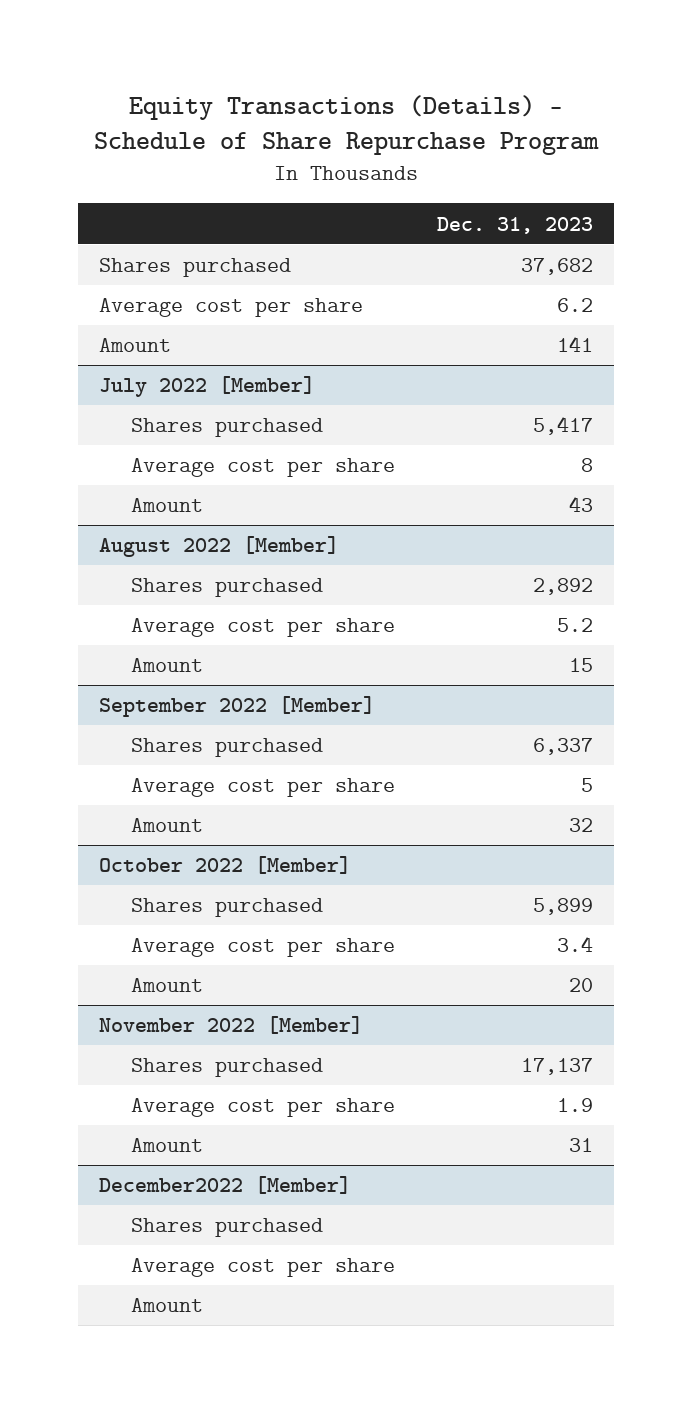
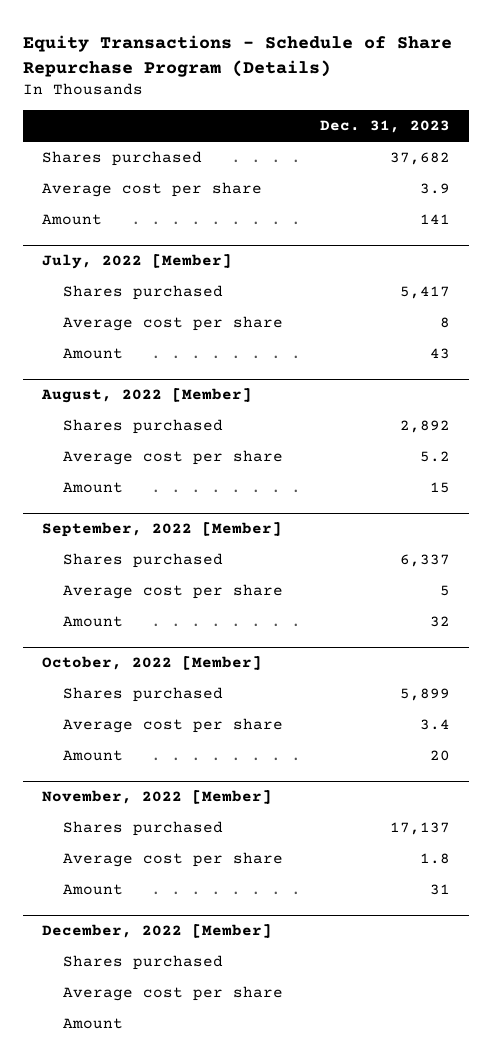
[94,94,600,156] Equity Transactions (Details) - Schedule of Share Repurchase Program -> [23,34,453,77] Equity Transactions - Schedule of Share Repurchase Program (Details)
[556,298,593,313] 6.2 -> [420,183,451,195] 3.9
[99,376,316,398] July 2022 [Member] -> [41,254,232,270] July, 2022 [Member]
[99,536,340,558] August 2022 [Member] -> [40,388,252,404] August, 2022 [Member]
[99,696,376,718] September 2022 [Member] -> [41,522,282,538] September, 2022 [Member]
[99,856,352,875] October 2022 [Member] -> [41,656,262,671] October, 2022 [Member]
[99,1016,364,1035] November 2022 [Member] -> [41,790,272,805] November, 2022 [Member]
[556,1098,593,1113] 1.9 -> [420,853,451,865] 1.8
[99,1176,352,1195] December2022 [Member] -> [41,924,272,939] December, 2022 [Member]

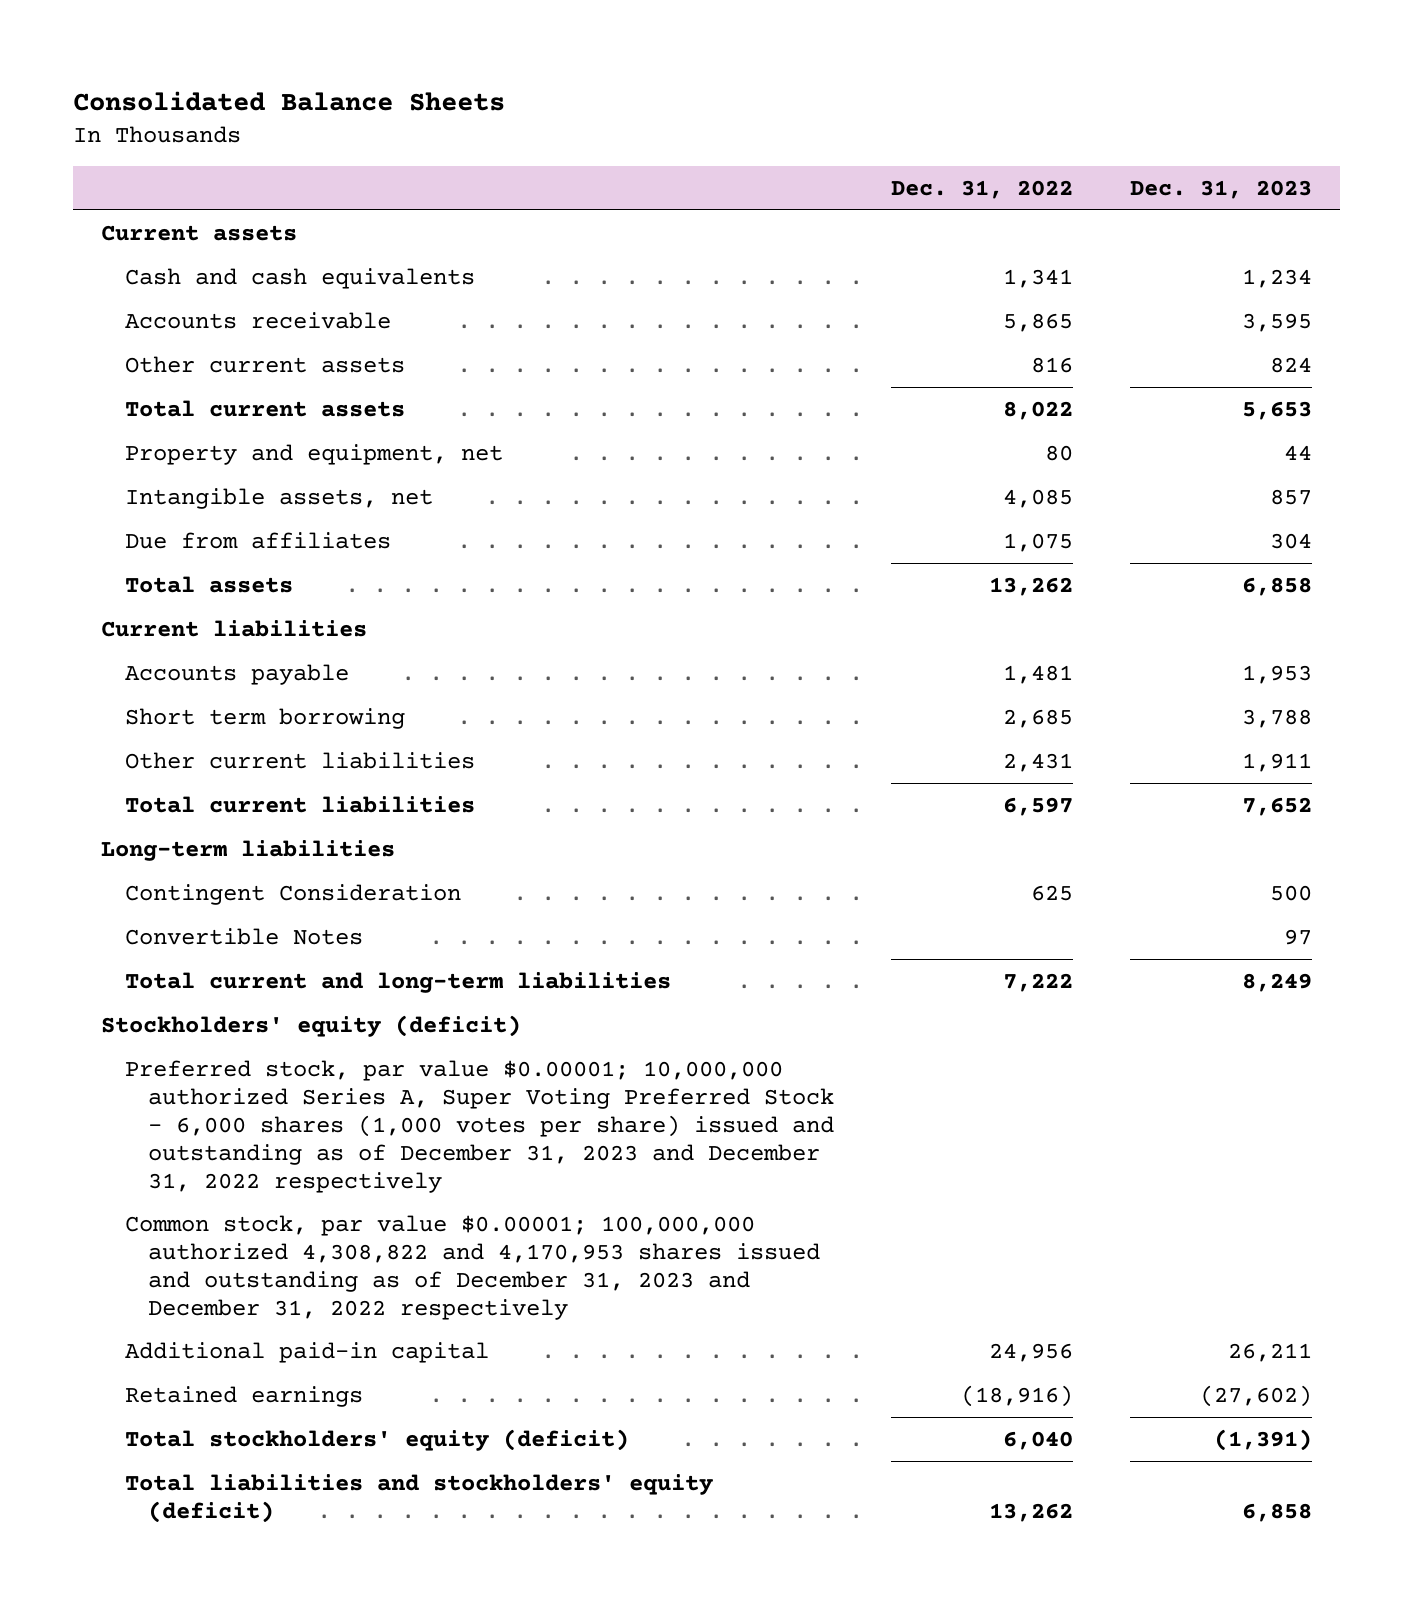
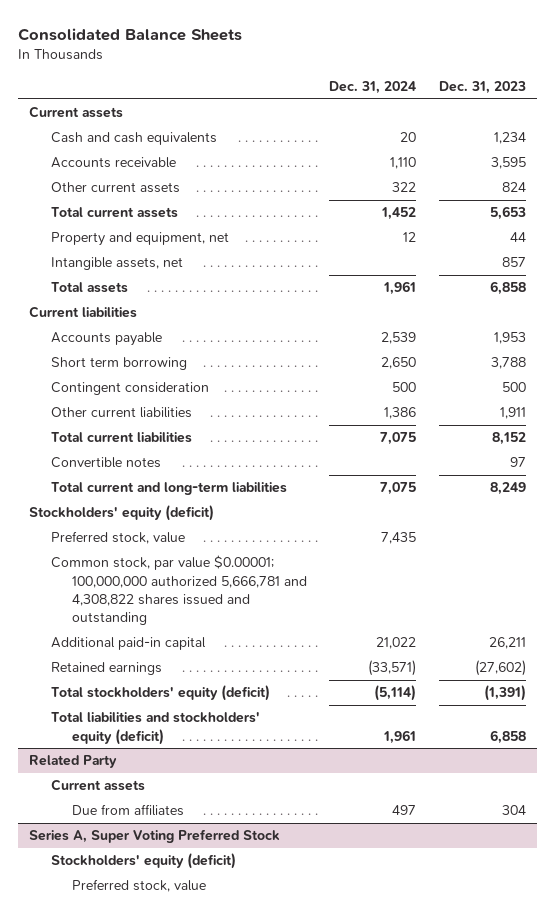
[890,179,1073,199] Dec. 31, 2022 -> none
none -> [329,80,417,94] Dec. 31, 2024
[124,531,391,549] Due from affiliates -> none
none -> [50,382,209,396] Contingent consideration
[101,839,396,861] Long-term liabilities -> none
[124,883,461,905] Contingent Consideration -> none
[1241,796,1312,816] 7,652 -> [491,432,526,446] 8,152
[124,927,363,945] Convertible Notes -> [50,457,161,469] Convertible notes
[124,1059,835,1193] Preferred stock, par value $0.00001; 10,000,000 authorized Series A, Super Voting Preferred Stock - 6,000 shares (1,000 votes per share) issued and outstanding as of December 31, 2023 and December 31, 2022 respectively -> [50,531,185,545] Preferred stock, value
[124,1214,821,1320] Common stock, par value $0.00001; 100,000,000 authorized 4,308,822 and 4,170,953 shares issued and outstanding as of December 31, 2023 and December 31, 2022 respectively -> [50,555,307,625] Common stock, par value $0.00001; 100,000,000 authorized 5,666,781 and 4,308,822 shares issued and outstanding
none -> [29,755,118,769] Related Party
none -> [50,779,145,792] Current assets
none -> [71,804,184,817] Due from affiliates
none -> [29,829,281,844] Series A, Super Voting Preferred Stock
none -> [50,853,236,870] Stockholders' equity (deficit)
none -> [71,879,206,893] Preferred stock, value

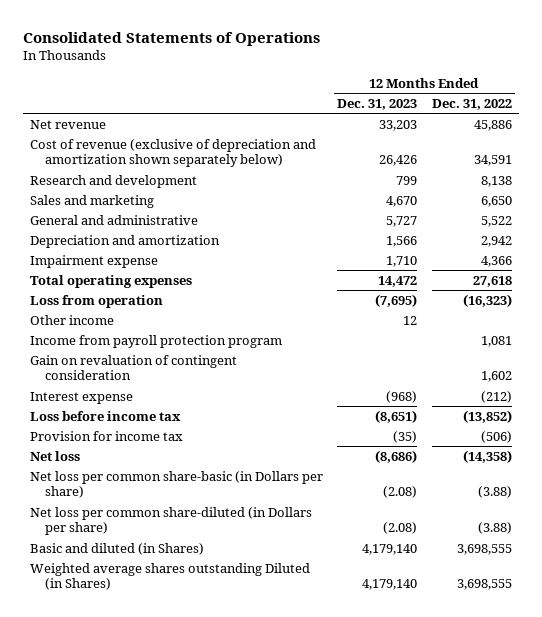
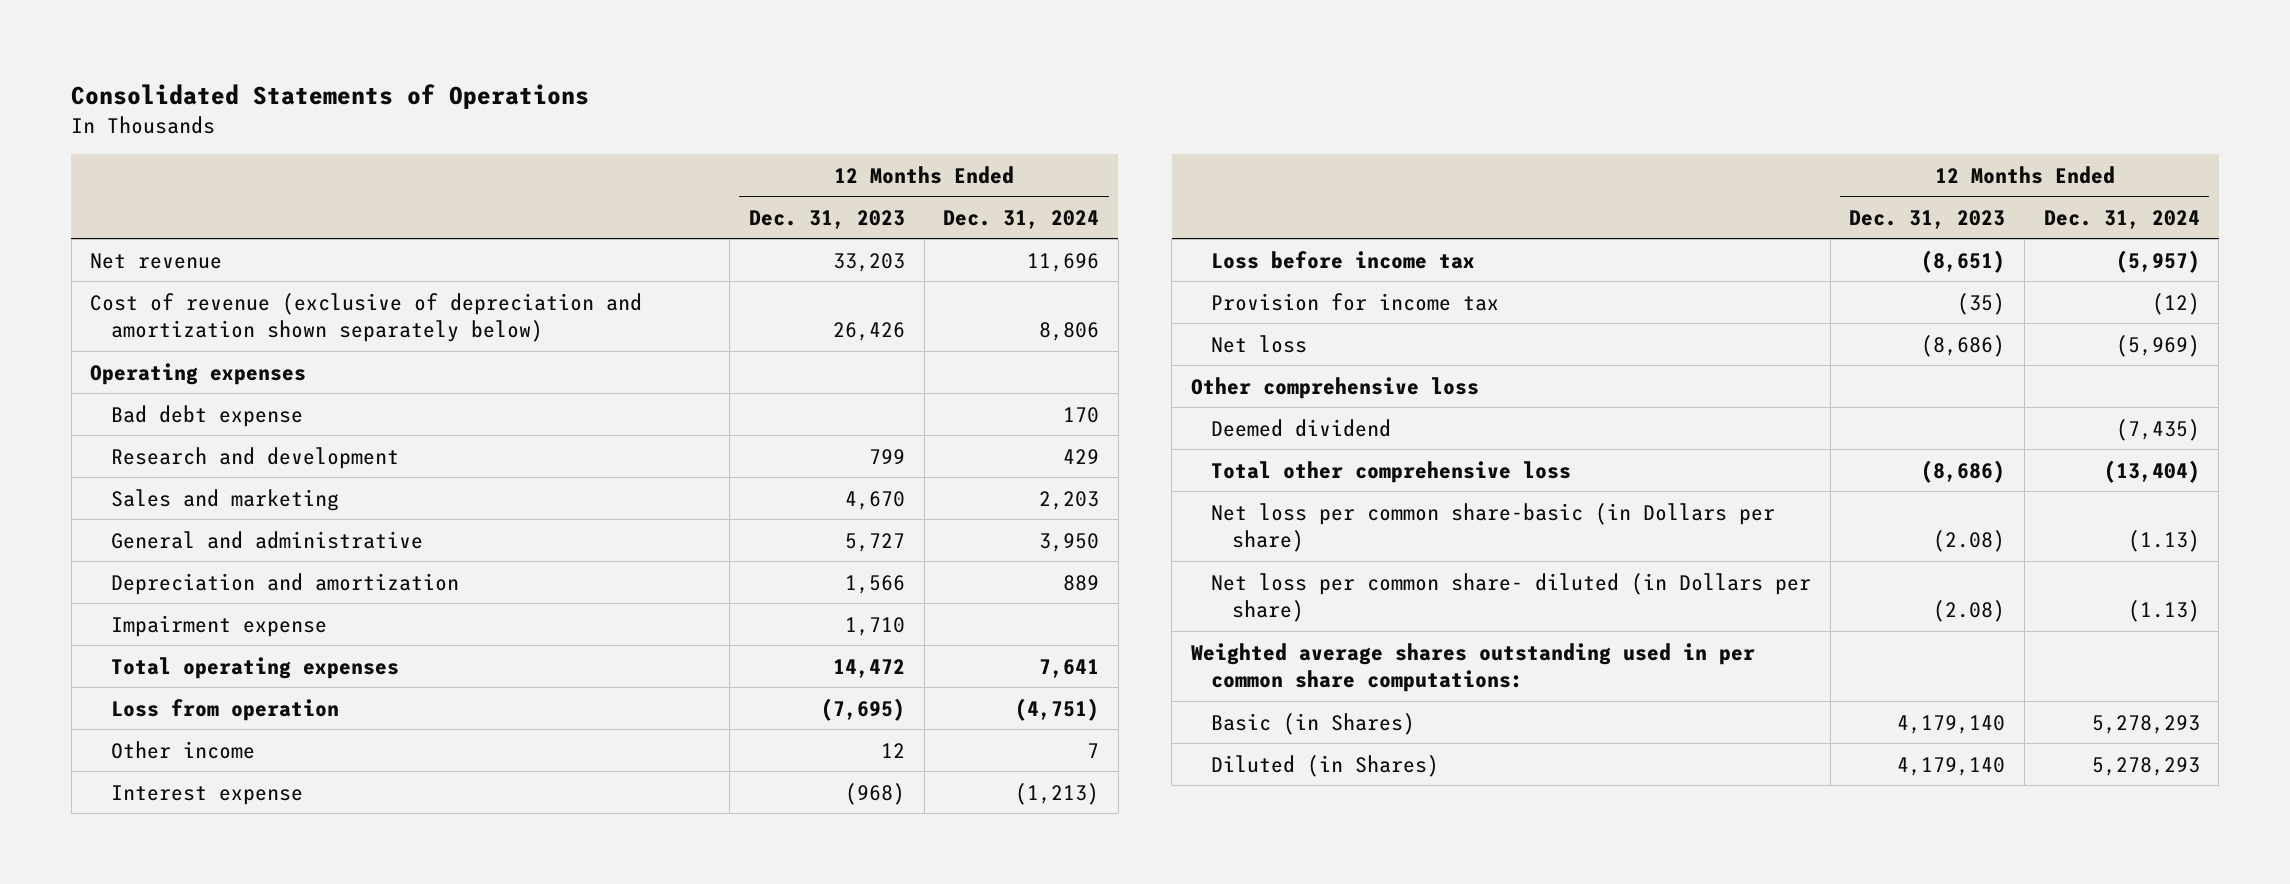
[431,99,512,111] Dec. 31, 2022 -> none
none -> [943,209,1100,229] Dec. 31, 2024
none -> [90,362,307,385] Operating expenses
none -> [110,404,303,427] Bad debt expense
[29,334,282,348] Income from payroll protection program -> none
[29,354,237,381] Gain on revaluation of contingent consideration -> none
none -> [1190,376,1479,399] Other comprehensive loss
none -> [1211,418,1392,437] Deemed dividend
none -> [1211,460,1572,483] Total other comprehensive loss
[29,506,312,536] Net loss per common share-diluted (in Dollars per share) -> [1211,572,1812,622] Net loss per common share- diluted (in Dollars per share)
none -> [1190,642,1755,692] Weighted average shares outstanding used in per common share computations:
[29,542,204,555] Basic and diluted (in Shares) -> [1211,712,1416,735] Basic (in Shares)
[29,562,310,591] Weighted average shares outstanding Diluted (in Shares) -> [1211,754,1440,777] Diluted (in Shares)

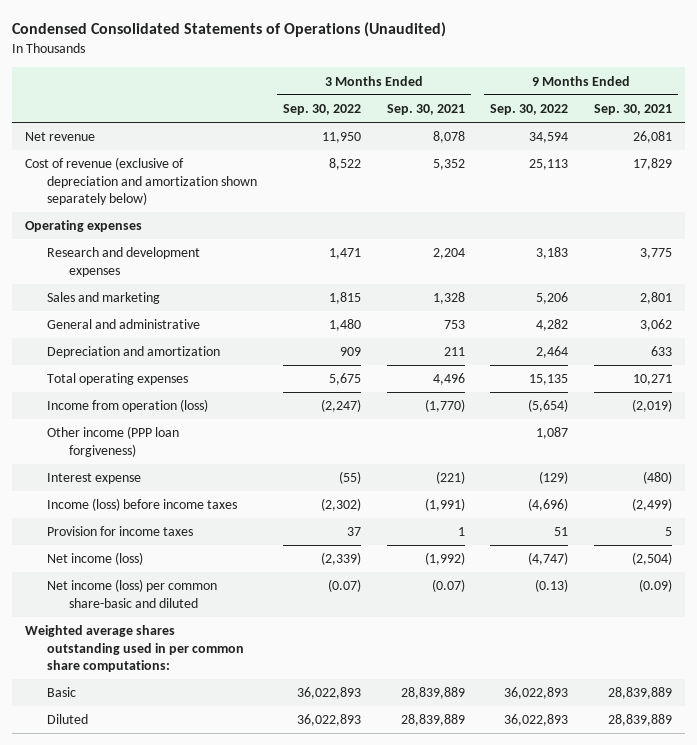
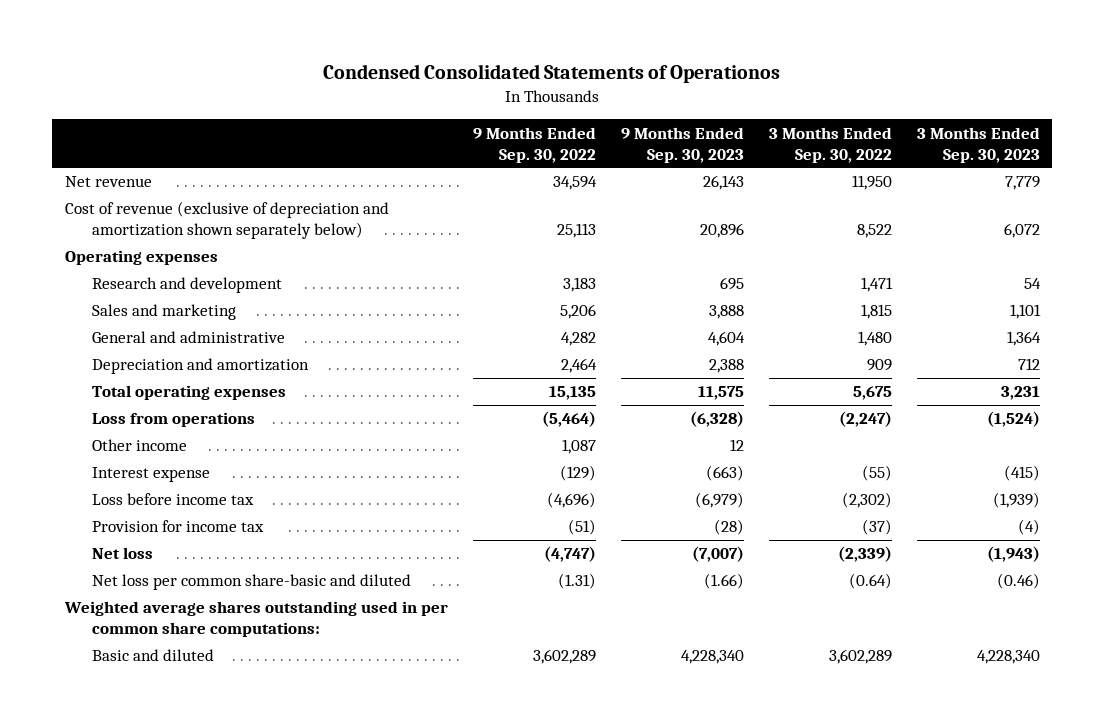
[12,22,447,38] Condensed Consolidated Statements of Operations (Unaudited) -> [323,63,781,83] Condensed Consolidated Statements of Operationos
[386,104,465,116] Sep. 30, 2021 -> none
[593,104,672,116] Sep. 30, 2021 -> none
none -> [620,126,744,163] 9 Months Ended Sep. 30, 2023
none -> [916,126,1040,163] 3 Months Ended Sep. 30, 2023
[47,247,201,277] Research and development expenses -> [92,277,283,294] Research and development
[47,399,209,413] Income from operation (loss) -> [92,412,256,428] Loss from operations
[528,399,569,413] (5,654) -> [541,411,596,428] (5,464)
[47,426,180,457] Other income (PPP loan forgiveness) -> [92,439,188,452] Other income
[47,498,238,512] Income (loss) before income taxes -> [92,493,255,506] Loss before income tax
[47,526,194,537] Provision for income taxes -> [92,520,265,533] Provision for income tax
[346,527,361,537] 37 -> [861,519,892,536] (37)
[554,527,569,537] 51 -> [567,519,596,536] (51)
[47,552,144,566] Net income (loss) -> [92,547,154,560] Net loss
[47,579,218,608] Net income (loss) per common share-basic and diluted -> [92,574,412,591] Net loss per common share-basic and diluted
[327,579,361,593] (0.07) -> [848,573,892,590] (0.64)
[535,579,569,593] (0.13) -> [557,573,596,590] (1.31)
[47,687,77,698] Basic -> none
[47,714,89,725] Diluted -> none
none -> [92,649,215,662] Basic and diluted

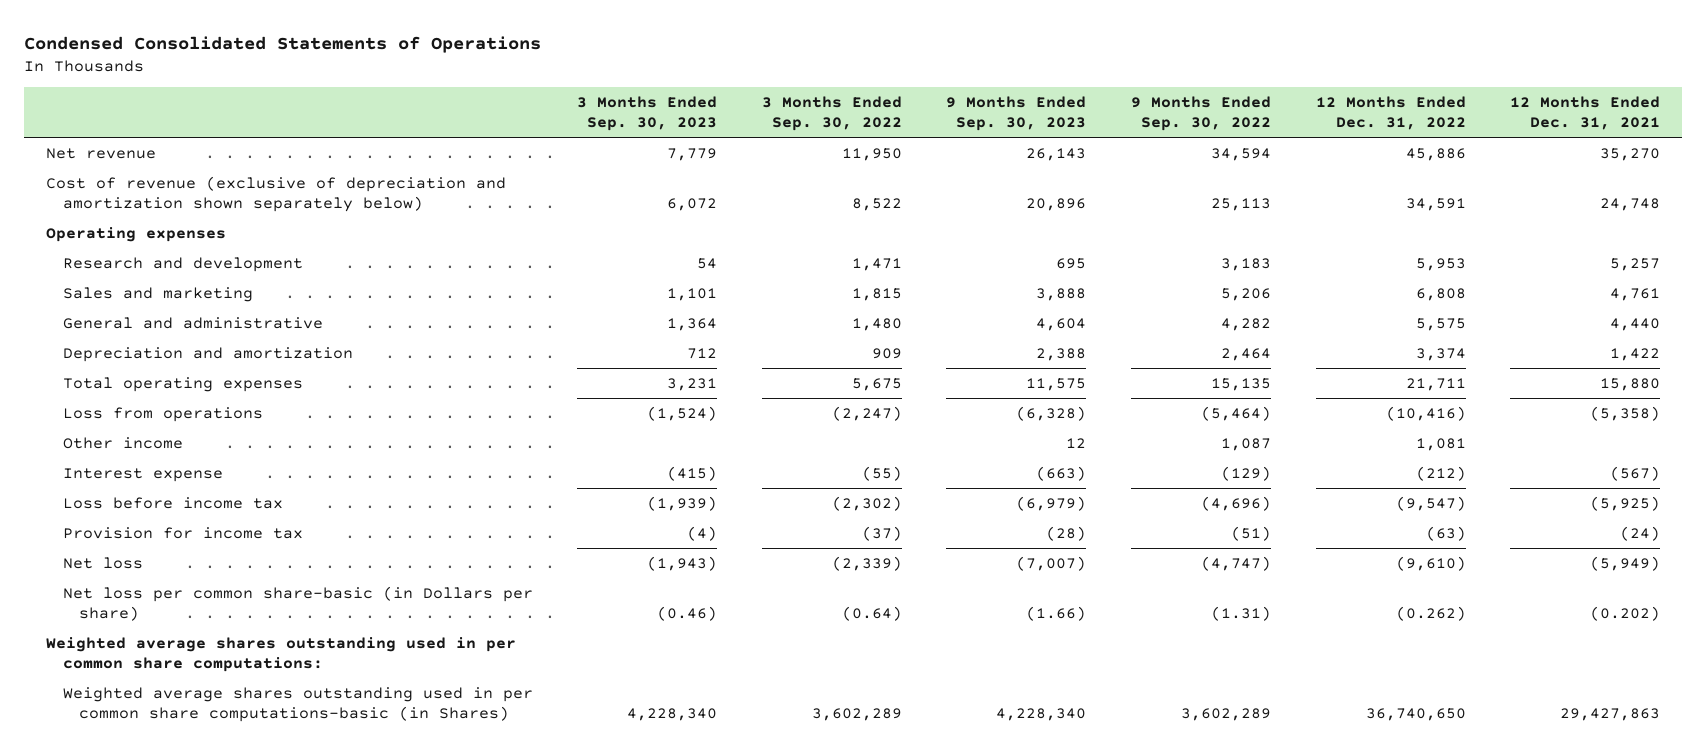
[323,63,781,83] Condensed Consolidated Statements of Operationos -> [23,36,541,54] Condensed Consolidated Statements of Operations
none -> [1315,95,1466,131] 12 Months Ended Dec. 31, 2022
none -> [1510,95,1661,131] 12 Months Ended Dec. 31, 2021
[92,574,412,591] Net loss per common share-basic and diluted -> [62,585,533,622] Net loss per common share-basic (in Dollars per share)
[92,649,215,662] Basic and diluted -> [62,686,533,723] Weighted average shares outstanding used in per common share computations-basic (in Shares)

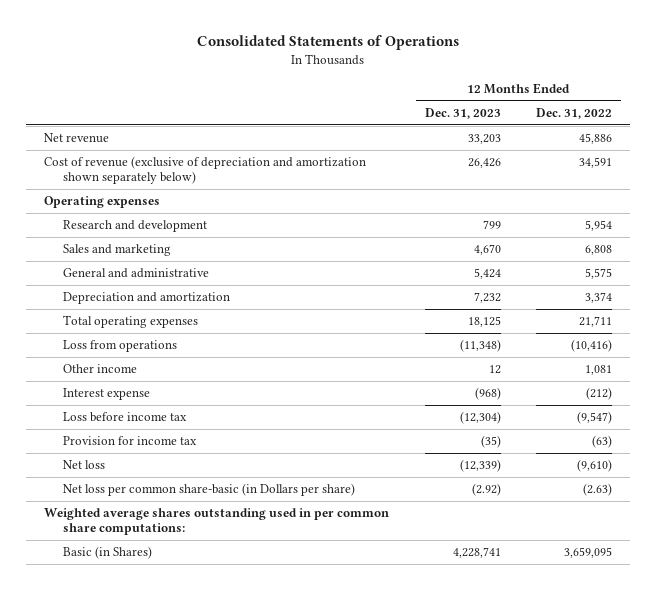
[23,36,541,54] Condensed Consolidated Statements of Operations -> [197,35,460,51] Consolidated Statements of Operations
[577,95,718,132] 3 Months Ended Sep. 30, 2023 -> none
[761,95,902,132] 3 Months Ended Sep. 30, 2022 -> none
[946,95,1087,132] 9 Months Ended Sep. 30, 2023 -> none
[1130,95,1271,132] 9 Months Ended Sep. 30, 2022 -> none
[1510,95,1661,131] 12 Months Ended Dec. 31, 2021 -> none
none -> [424,107,501,119] Dec. 31, 2023
[1415,257,1466,271] 5,953 -> [585,220,613,232] 5,954
[1395,606,1466,622] (0.262) -> [583,483,613,497] (2.63)
[62,686,533,723] Weighted average shares outstanding used in per common share computations-basic (in Shares) -> [63,546,153,560] Basic (in Shares)
[1365,708,1466,722] 36,740,650 -> [564,547,613,559] 3,659,095

